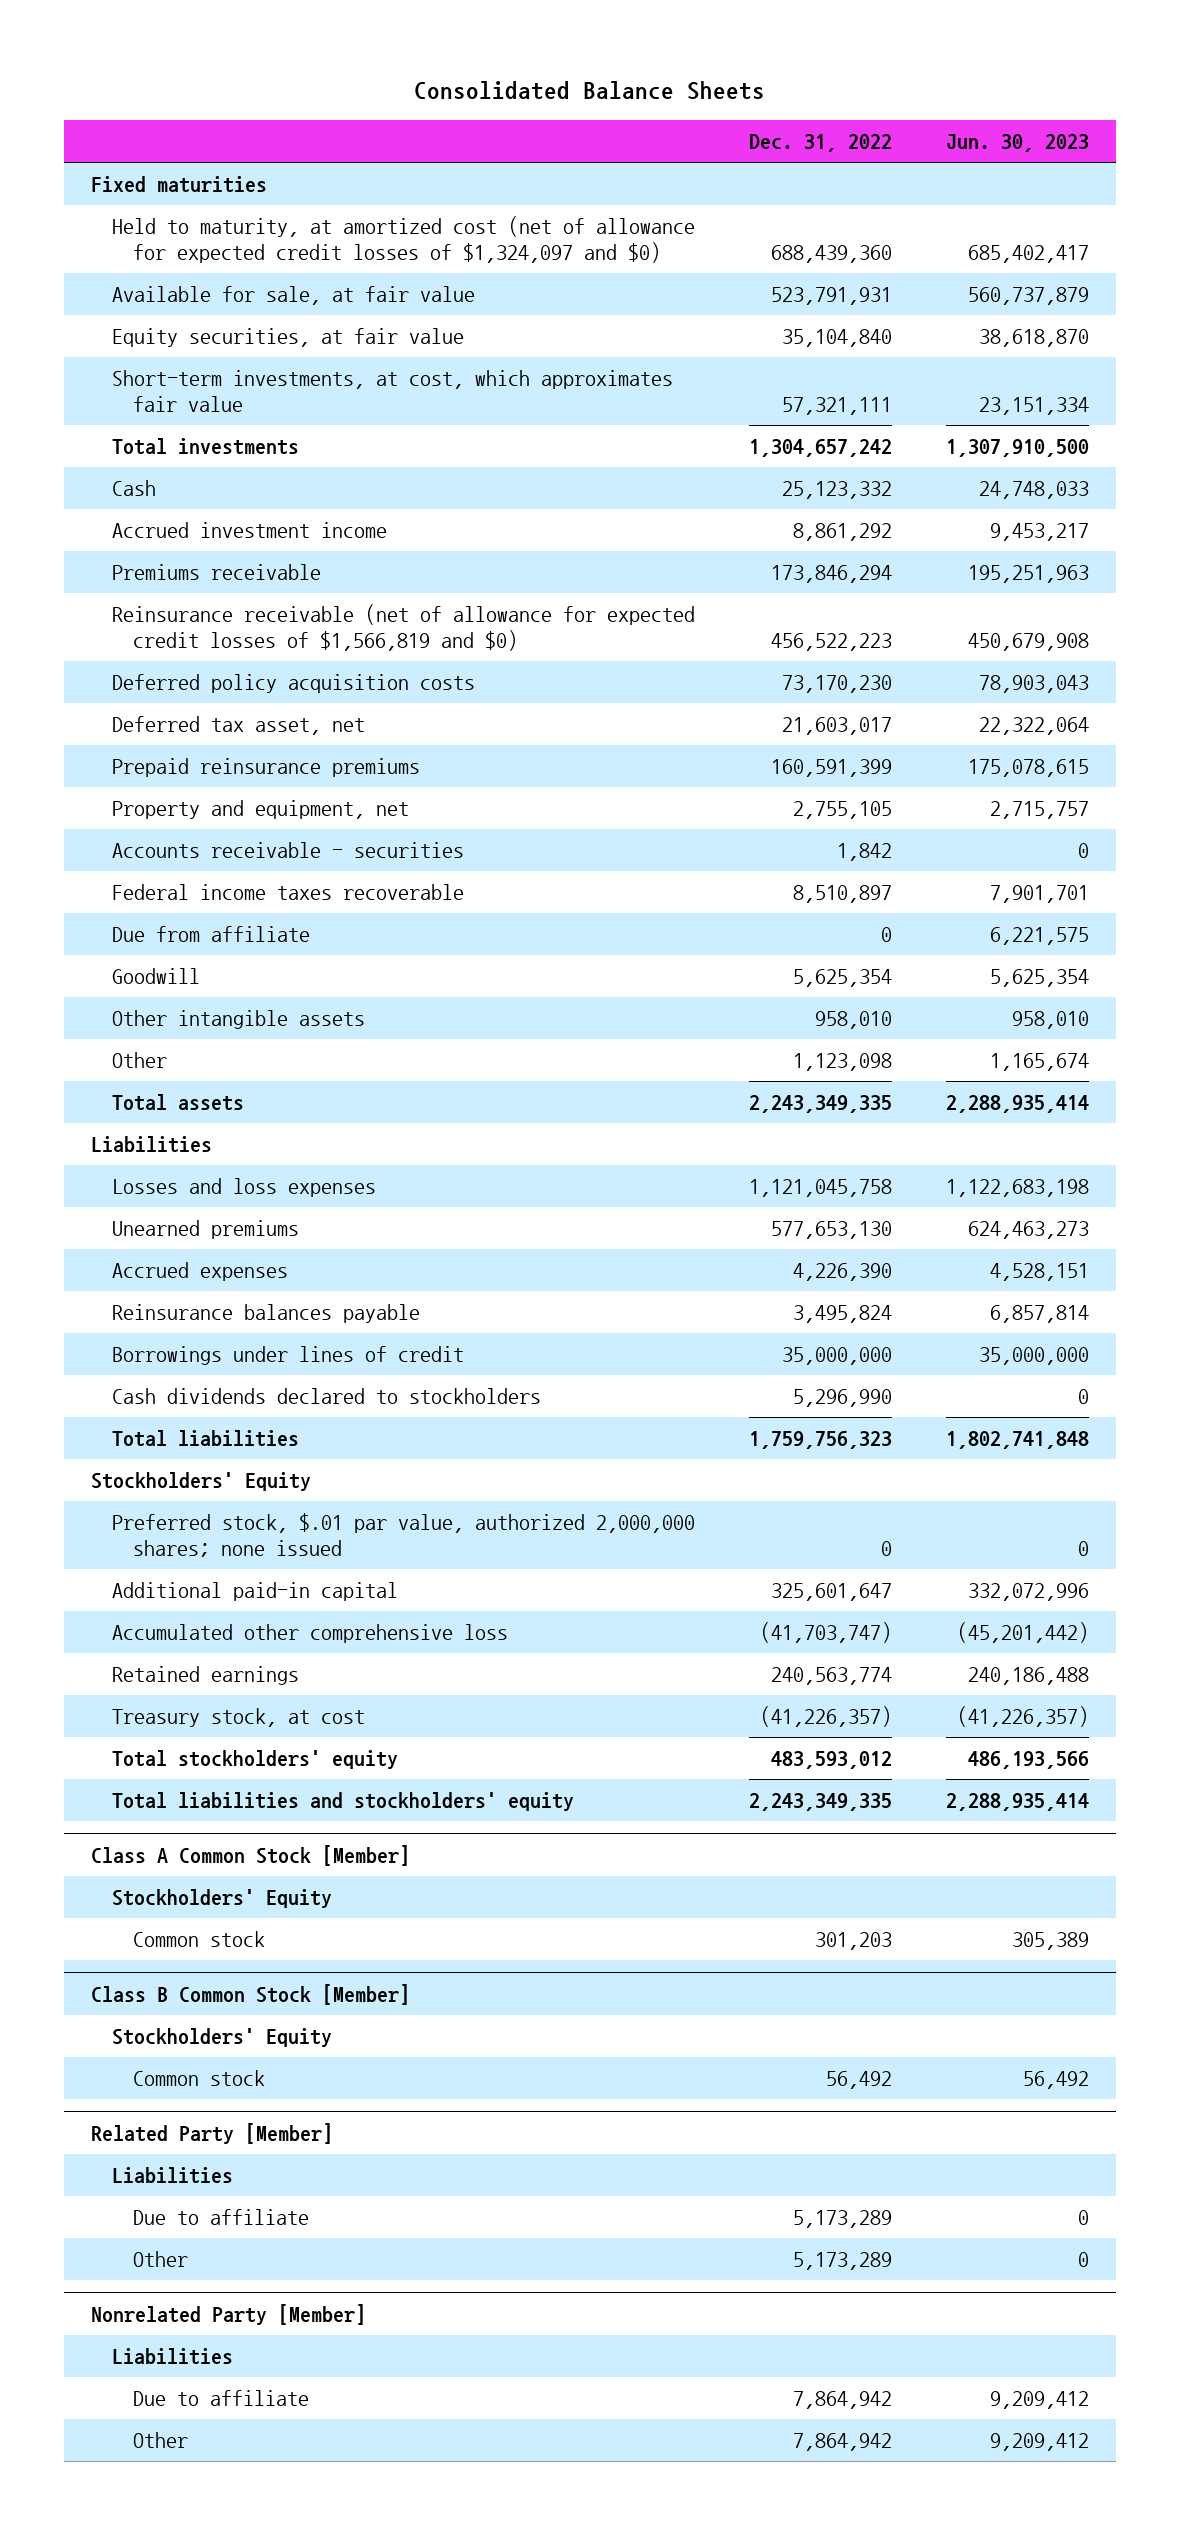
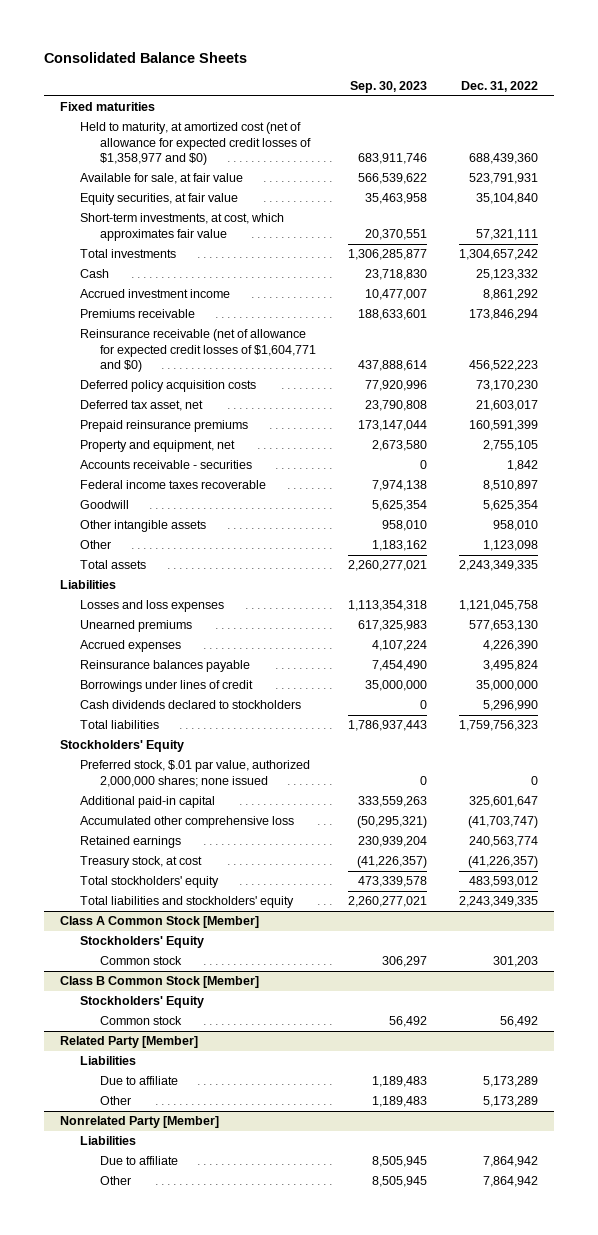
[946,134,1090,153] Jun. 30, 2023 -> none
none -> [349,81,427,94] Sep. 30, 2023
[112,216,696,264] Held to maturity, at amortized cost (net of allowance for expected credit losses of $1,324,097 and $0) -> [79,122,311,166] Held to maturity, at amortized cost (net of allowance for expected credit losses of $1,358,977 and $0)
[112,604,696,652] Reinsurance receivable (net of allowance for expected credit losses of $1,566,819 and $0) -> [79,329,316,373] Reinsurance receivable (net of allowance for expected credit losses of $1,604,771 and $0)
[112,926,311,943] Due from affiliate -> none

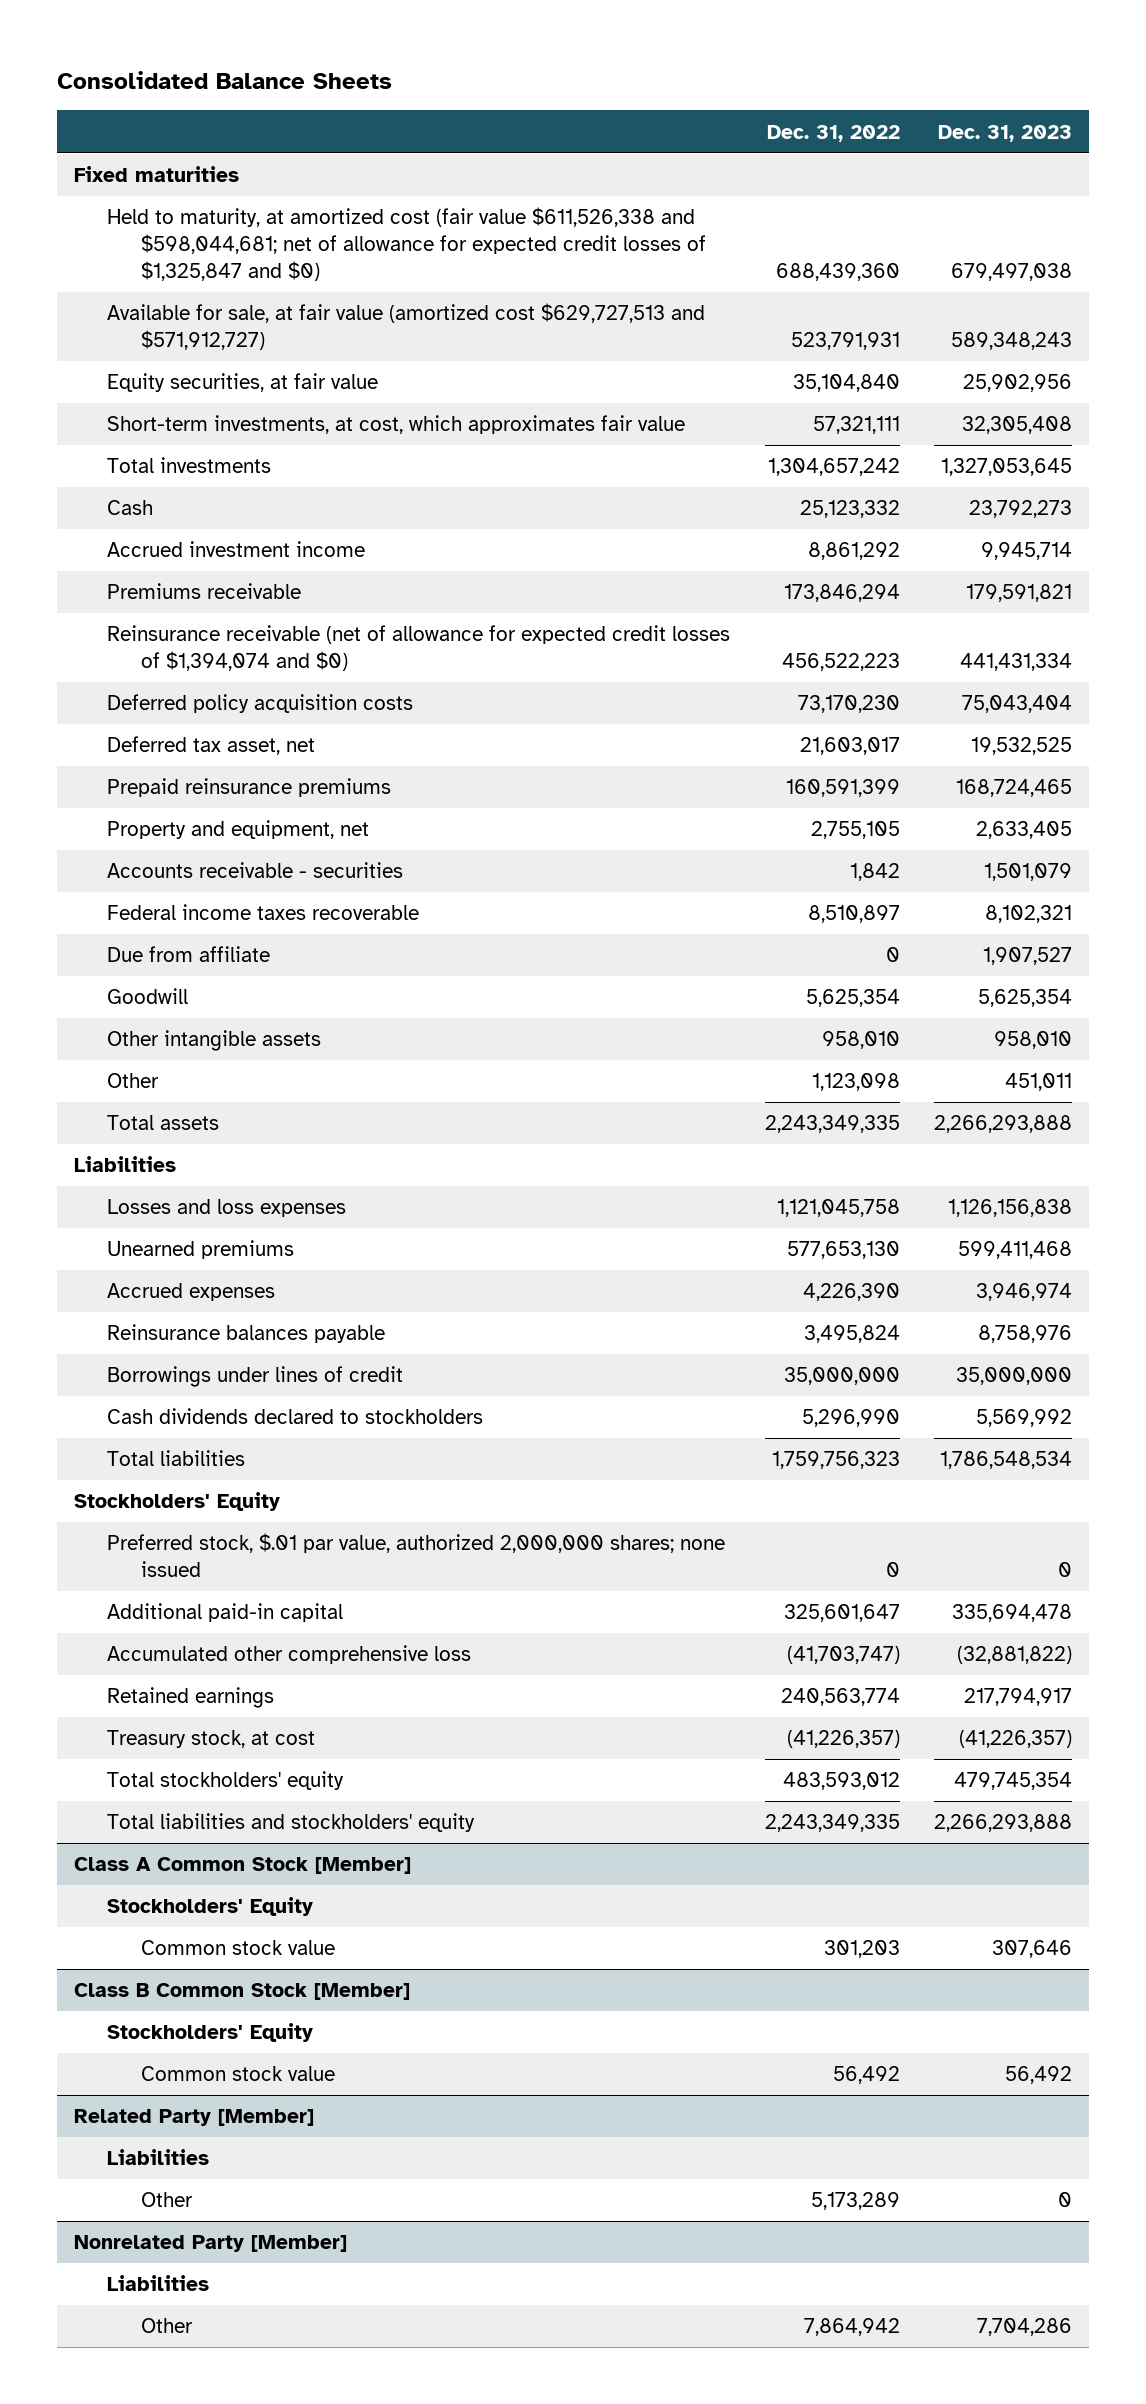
[349,81,427,94] Sep. 30, 2023 -> none
none -> [938,124,1073,142] Dec. 31, 2023
[79,122,311,166] Held to maturity, at amortized cost (net of allowance for expected credit losses of $1,358,977 and $0) -> [107,207,706,281] Held to maturity, at amortized cost (fair value $611,526,338 and $598,044,681; net of allowance for expected credit losses of $1,325,847 and $0)
[79,173,243,185] Available for sale, at fair value -> [107,303,706,351] Available for sale, at fair value (amortized cost $629,727,513 and $571,912,727)
[79,329,316,373] Reinsurance receivable (net of allowance for expected credit losses of $1,604,771 and $0) -> [107,625,731,672] Reinsurance receivable (net of allowance for expected credit losses of $1,394,074 and $0)
none -> [107,946,271,963] Due from affiliate
[99,956,182,966] Common stock -> [140,1940,335,1956] Common stock value
[99,1016,182,1026] Common stock -> [140,2066,335,2082] Common stock value
[99,1076,178,1086] Due to affiliate -> none
[99,1156,178,1166] Due to affiliate -> none

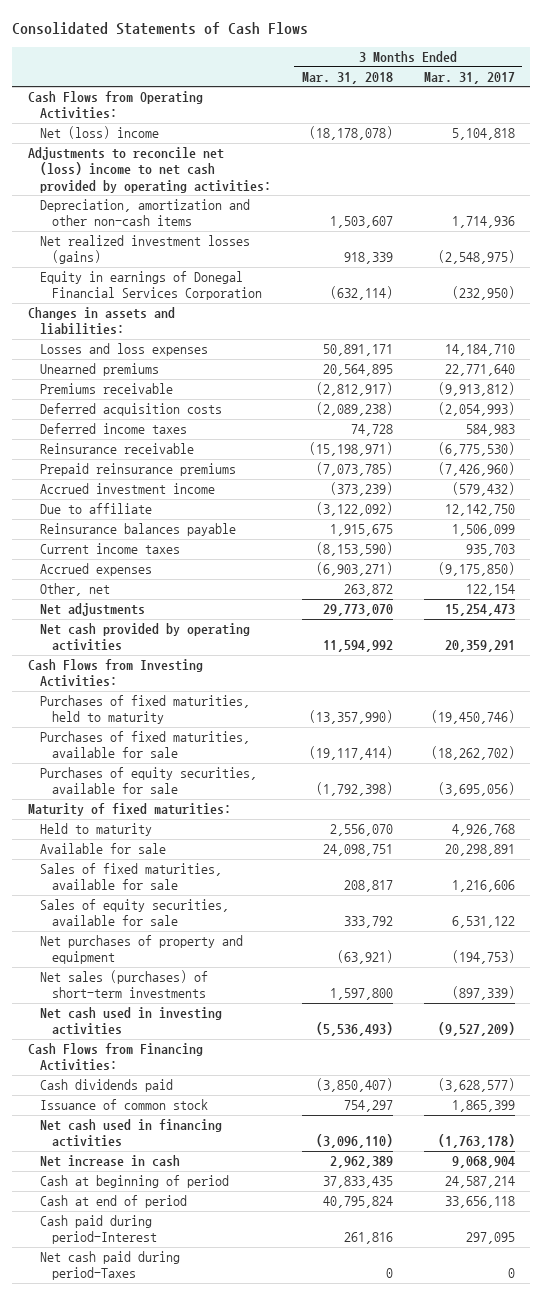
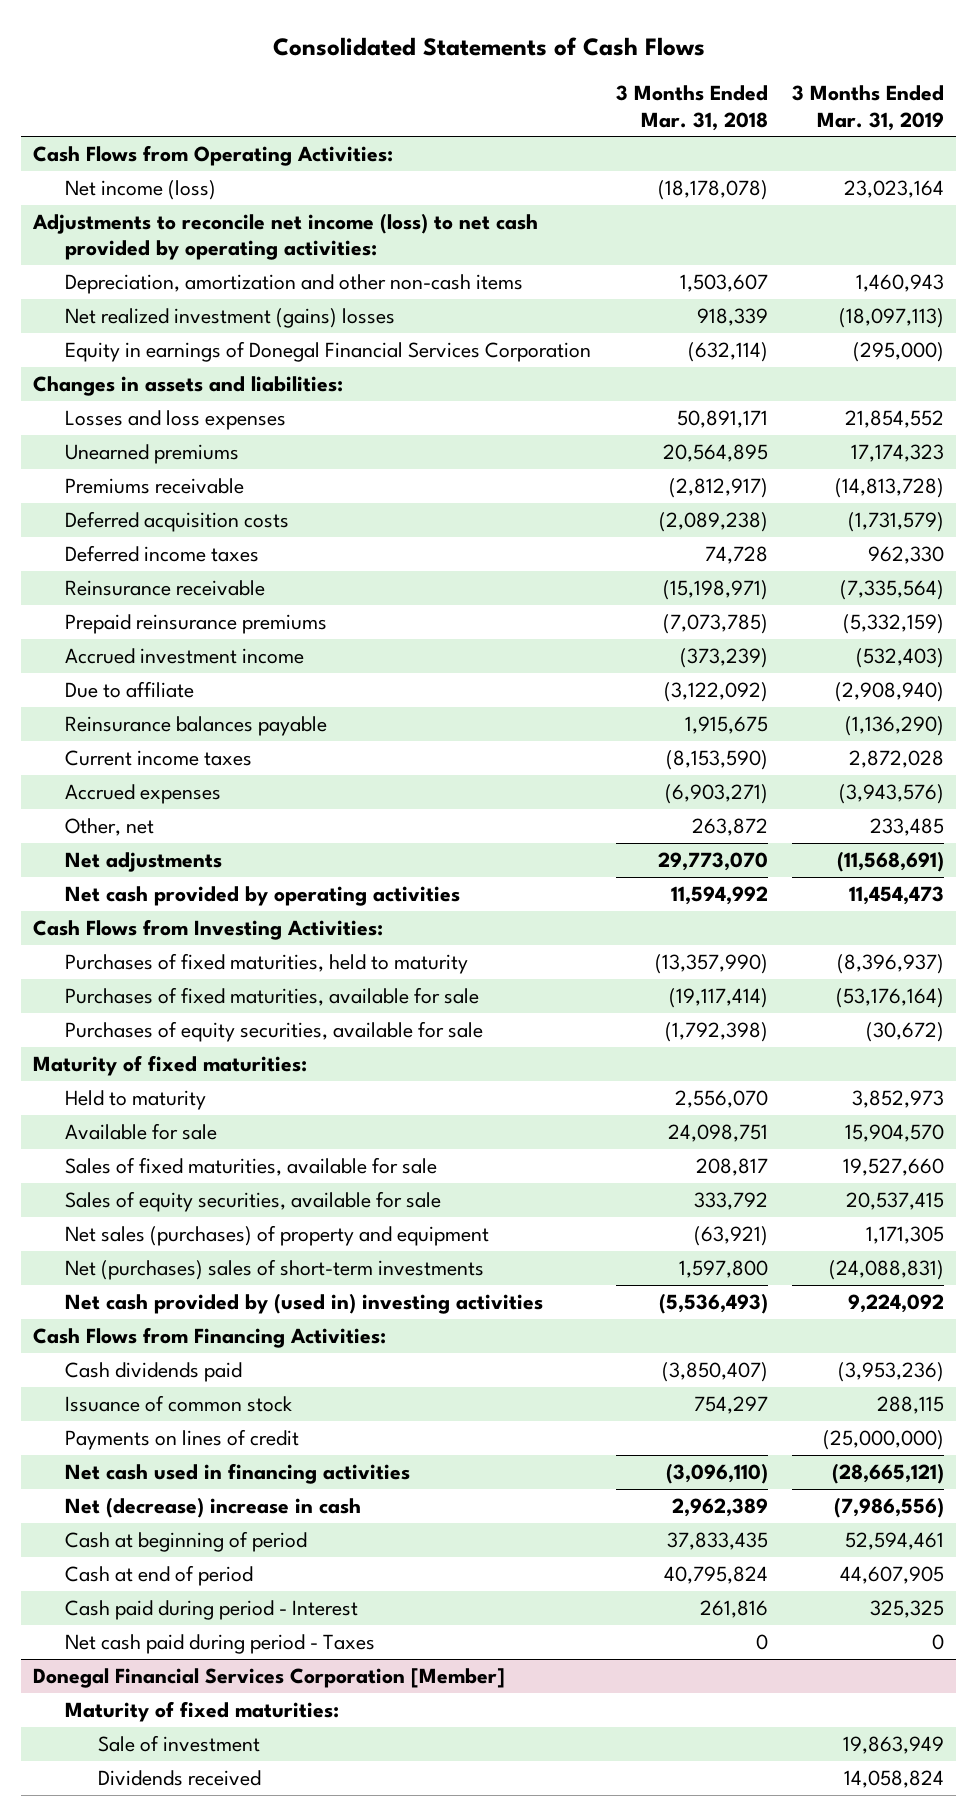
[423,71,515,84] Mar. 31, 2017 -> none
none -> [791,85,944,131] 3 Months Ended Mar. 31, 2019
[39,126,159,140] Net (loss) income -> [65,179,217,200] Net income (loss)
[27,147,271,193] Adjustments to reconcile net (loss) income to net cash provided by operating activities: -> [32,212,539,261] Adjustments to reconcile net income (loss) to net cash provided by operating activities:
[39,235,250,265] Net realized investment losses (gains) -> [65,307,396,328] Net realized investment (gains) losses
[39,935,243,965] Net purchases of property and equipment -> [65,1224,490,1246] Net sales (purchases) of property and equipment
[39,970,208,999] Net sales (purchases) of short-term investments -> [65,1258,485,1280] Net (purchases) sales of short-term investments
[39,1007,222,1036] Net cash used in investing activities -> [65,1292,544,1314] Net cash provided by (used in) investing activities
none -> [65,1428,300,1450] Payments on lines of credit
[39,1155,180,1168] Net increase in cash -> [65,1496,362,1518] Net (decrease) increase in cash
[39,1215,158,1245] Cash paid during period-Interest -> [65,1599,359,1620] Cash paid during period - Interest
[39,1251,180,1281] Net cash paid during period-Taxes -> [65,1633,376,1654] Net cash paid during period - Taxes
none -> [33,1667,506,1688] Donegal Financial Services Corporation [Member]
none -> [65,1700,340,1722] Maturity of fixed maturities:
none -> [97,1734,260,1752] Sale of investment
none -> [97,1769,261,1786] Dividends received

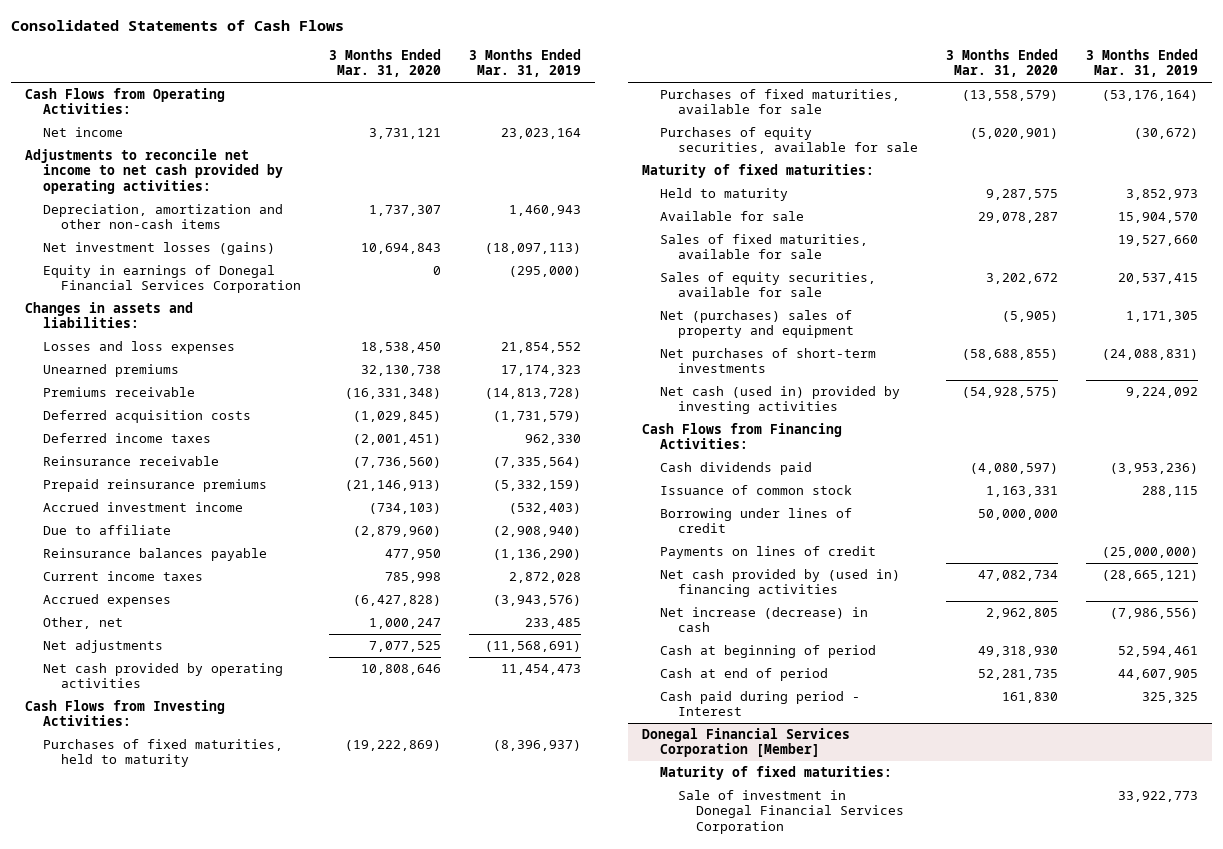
[615,85,768,131] 3 Months Ended Mar. 31, 2018 -> none
none -> [328,48,441,78] 3 Months Ended Mar. 31, 2020
[65,179,217,200] Net income (loss) -> [42,127,123,138] Net income
[32,212,539,261] Adjustments to reconcile net income (loss) to net cash provided by operating activities: -> [24,149,283,194] Adjustments to reconcile net income to net cash provided by operating activities:
[65,307,396,328] Net realized investment (gains) losses -> [42,242,275,256] Net investment losses (gains)
[65,1224,490,1246] Net sales (purchases) of property and equipment -> [659,310,854,339] Net (purchases) sales of property and equipment
[65,1258,485,1280] Net (purchases) sales of short-term investments -> [659,348,876,374] Net purchases of short-term investments
[65,1292,544,1314] Net cash provided by (used in) investing activities -> [659,386,900,415] Net cash (used in) provided by investing activities
none -> [659,508,852,534] Borrowing under lines of credit
[65,1462,411,1484] Net cash used in financing activities -> [659,569,900,598] Net cash provided by (used in) financing activities
[65,1496,362,1518] Net (decrease) increase in cash -> [659,607,868,633] Net increase (decrease) in cash
[65,1633,376,1654] Net cash paid during period - Taxes -> none
[97,1769,261,1786] Dividends received -> none
[97,1734,260,1752] Sale of investment -> [677,790,905,834] Sale of investment in Donegal Financial Services Corporation
[842,1735,944,1754] 19,863,949 -> [1118,791,1199,803] 33,922,773

